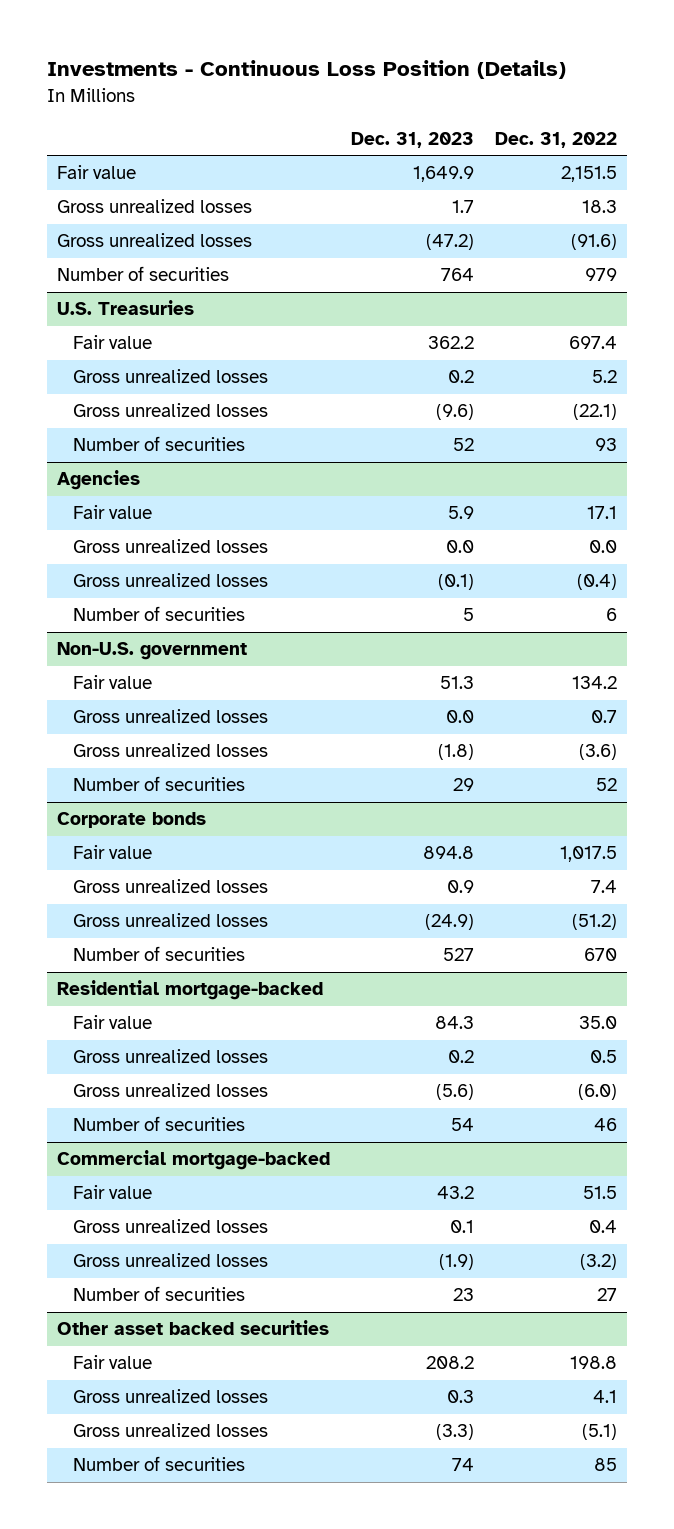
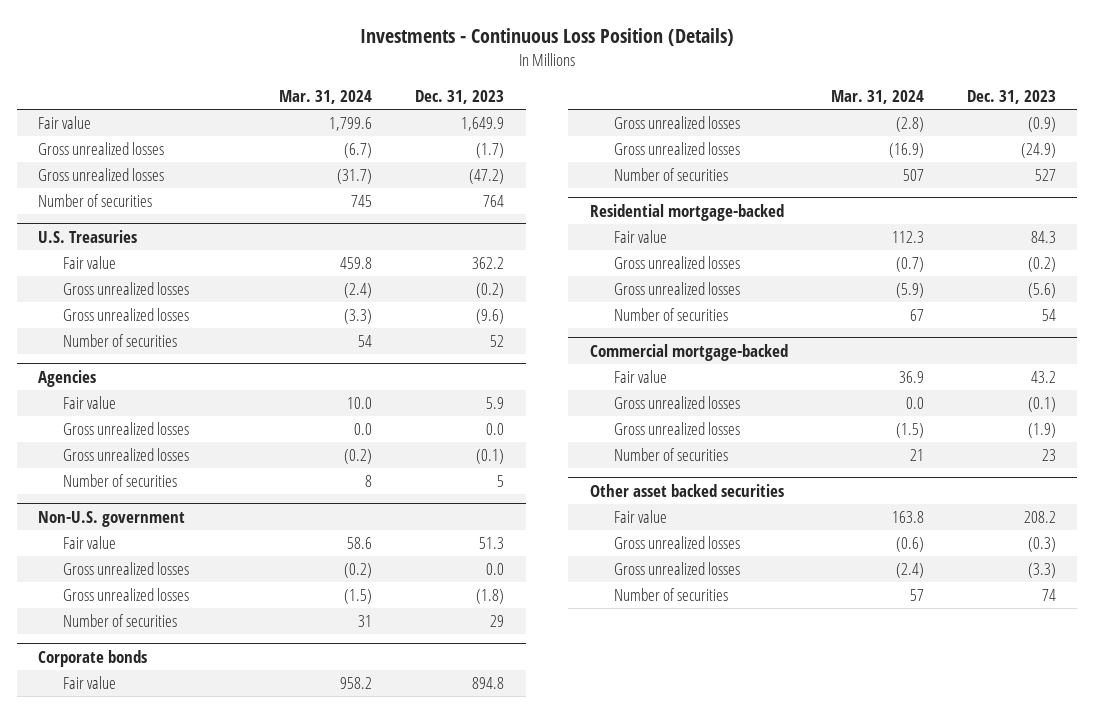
[494,131,617,148] Dec. 31, 2022 -> none
none -> [279,90,373,105] Mar. 31, 2024
[452,200,475,214] 1.7 -> [476,143,505,159] (1.7)
[448,370,475,384] 0.2 -> [476,283,505,299] (0.2)
[447,880,475,894] 0.9 -> [1027,117,1056,133] (0.9)
[448,1050,475,1064] 0.2 -> [1027,257,1056,273] (0.2)
[450,1220,475,1234] 0.1 -> [1027,397,1056,413] (0.1)
[447,1390,475,1404] 0.3 -> [1027,537,1056,553] (0.3)

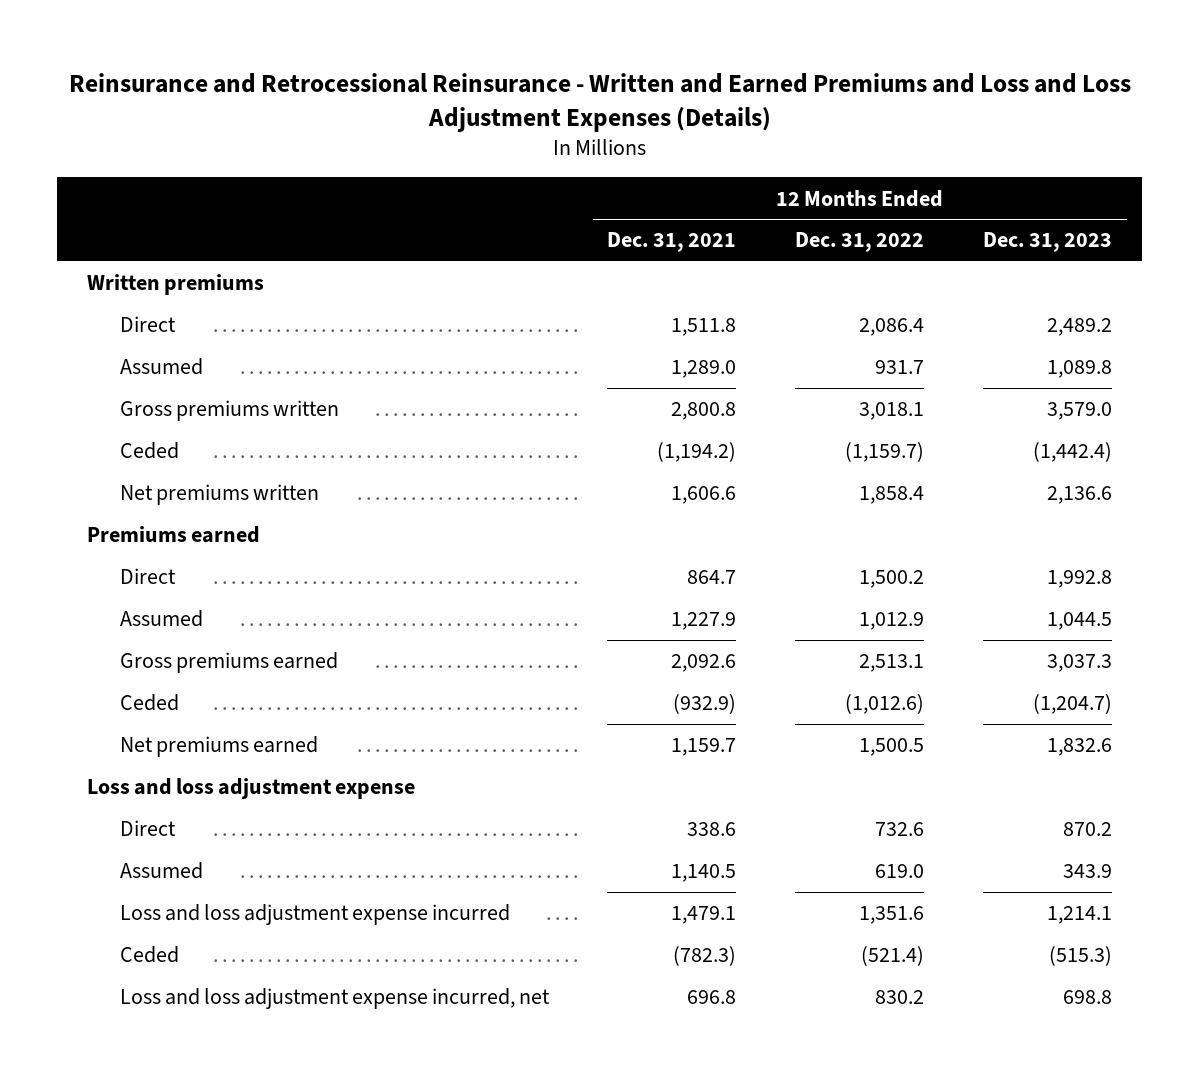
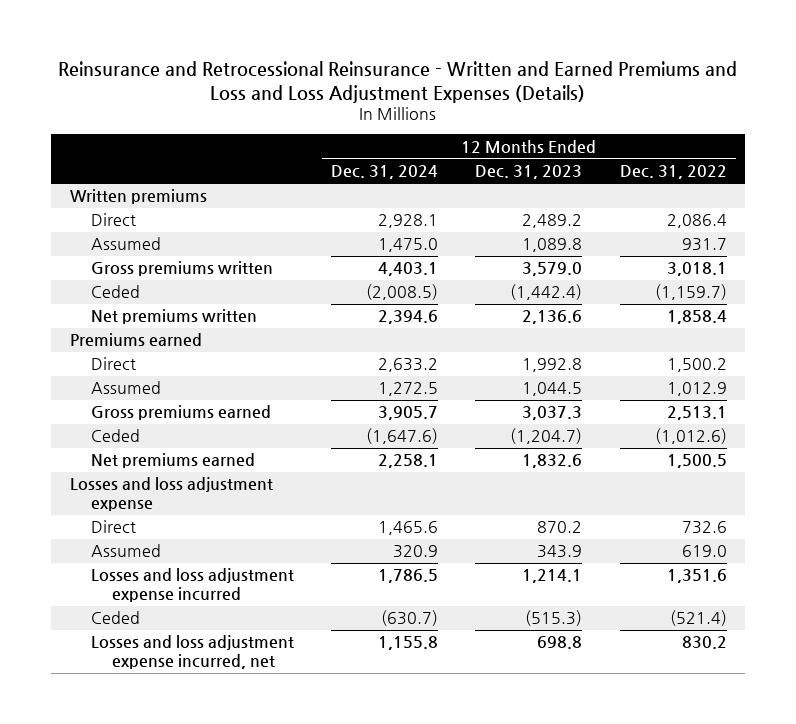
[607,232,737,253] Dec. 31, 2021 -> none
none -> [331,165,439,180] Dec. 31, 2024
[86,778,415,800] Loss and loss adjustment expense -> [69,477,273,512] Losses and loss adjustment expense
[119,904,510,926] Loss and loss adjustment expense incurred -> [90,568,294,603] Losses and loss adjustment expense incurred
[119,988,550,1010] Loss and loss adjustment expense incurred, net -> [90,635,294,670] Losses and loss adjustment expense incurred, net

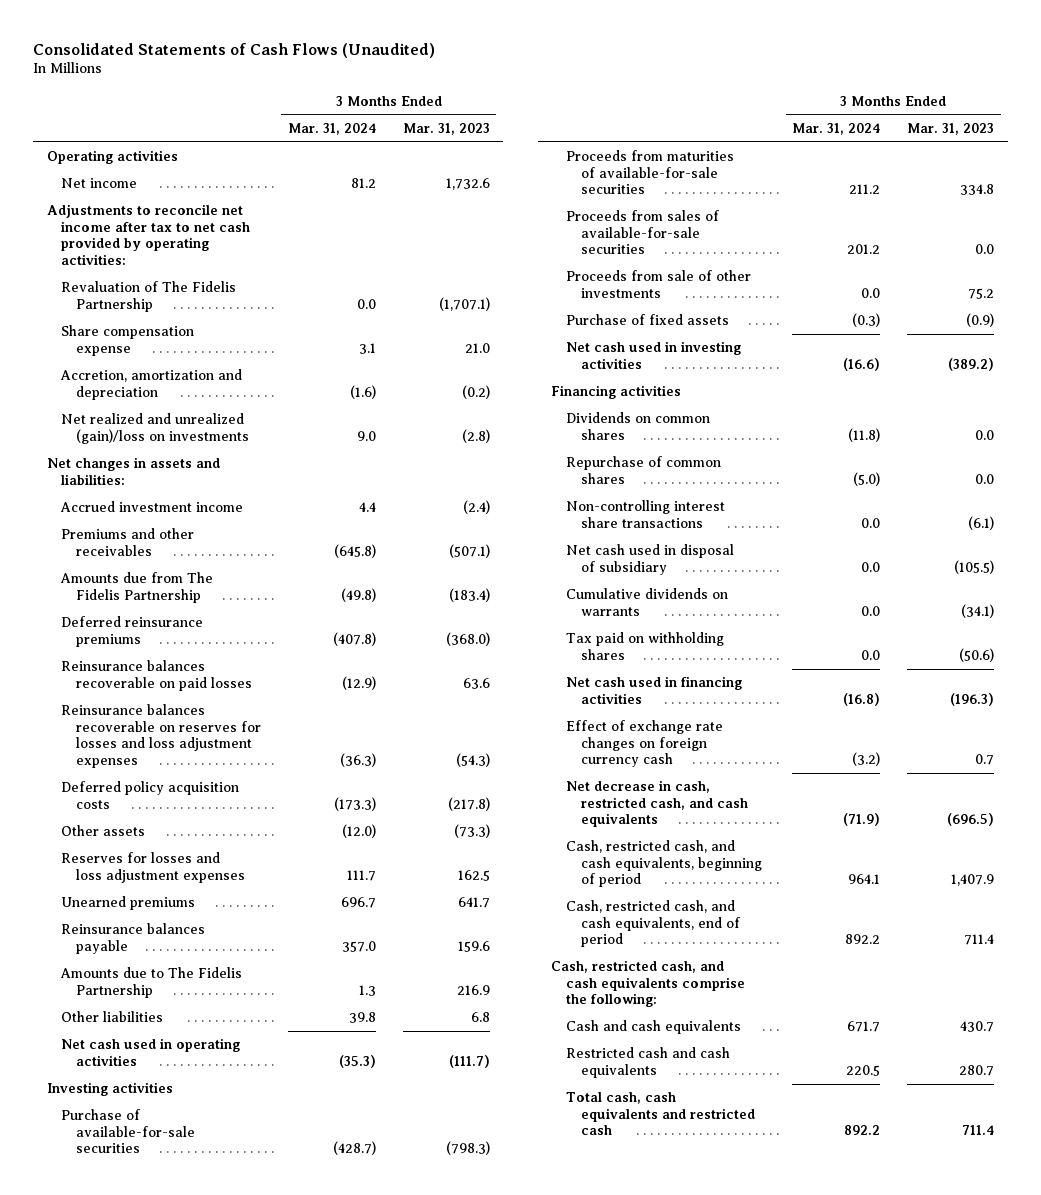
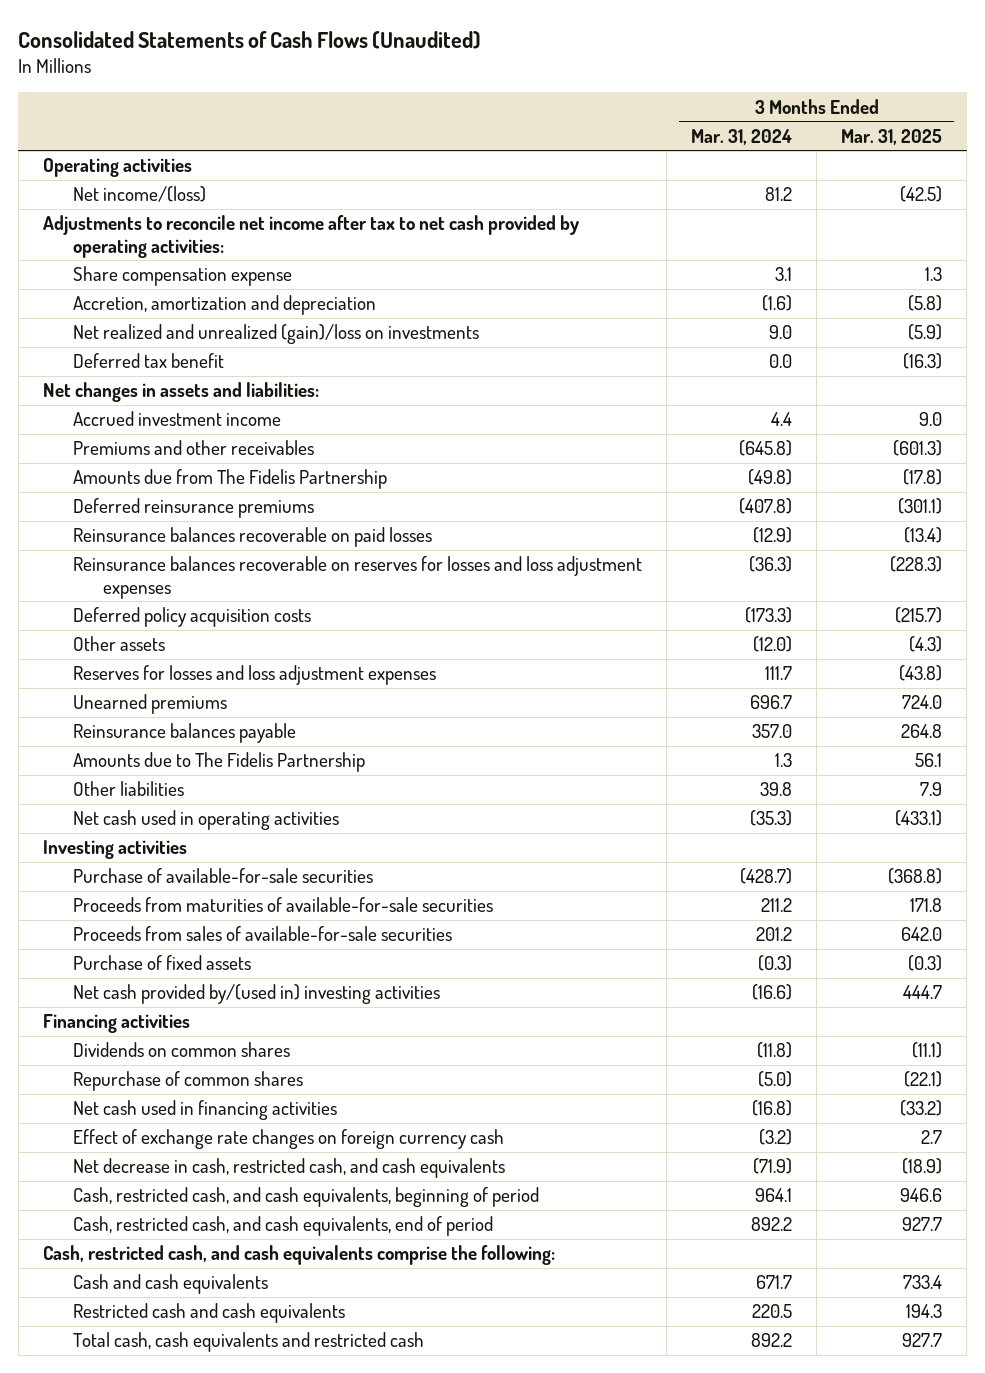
[402,122,490,135] Mar. 31, 2023 -> none
none -> [841,128,943,145] Mar. 31, 2025
[61,178,138,189] Net income -> [73,186,207,203] Net income/(loss)
[61,281,237,312] Revaluation of The Fidelis Partnership -> none
none -> [73,353,225,369] Deferred tax benefit
[565,270,751,298] Proceeds from sale of other investments -> none
[565,341,741,369] Net cash used in investing activities -> [73,984,441,1005] Net cash provided by/(used in) investing activities
[565,500,725,528] Non-controlling interest share transactions -> none
[565,544,734,575] Net cash used in disposal of subsidiary -> none
[565,588,728,616] Cumulative dividends on warrants -> none
[565,632,724,660] Tax paid on withholding shares -> none

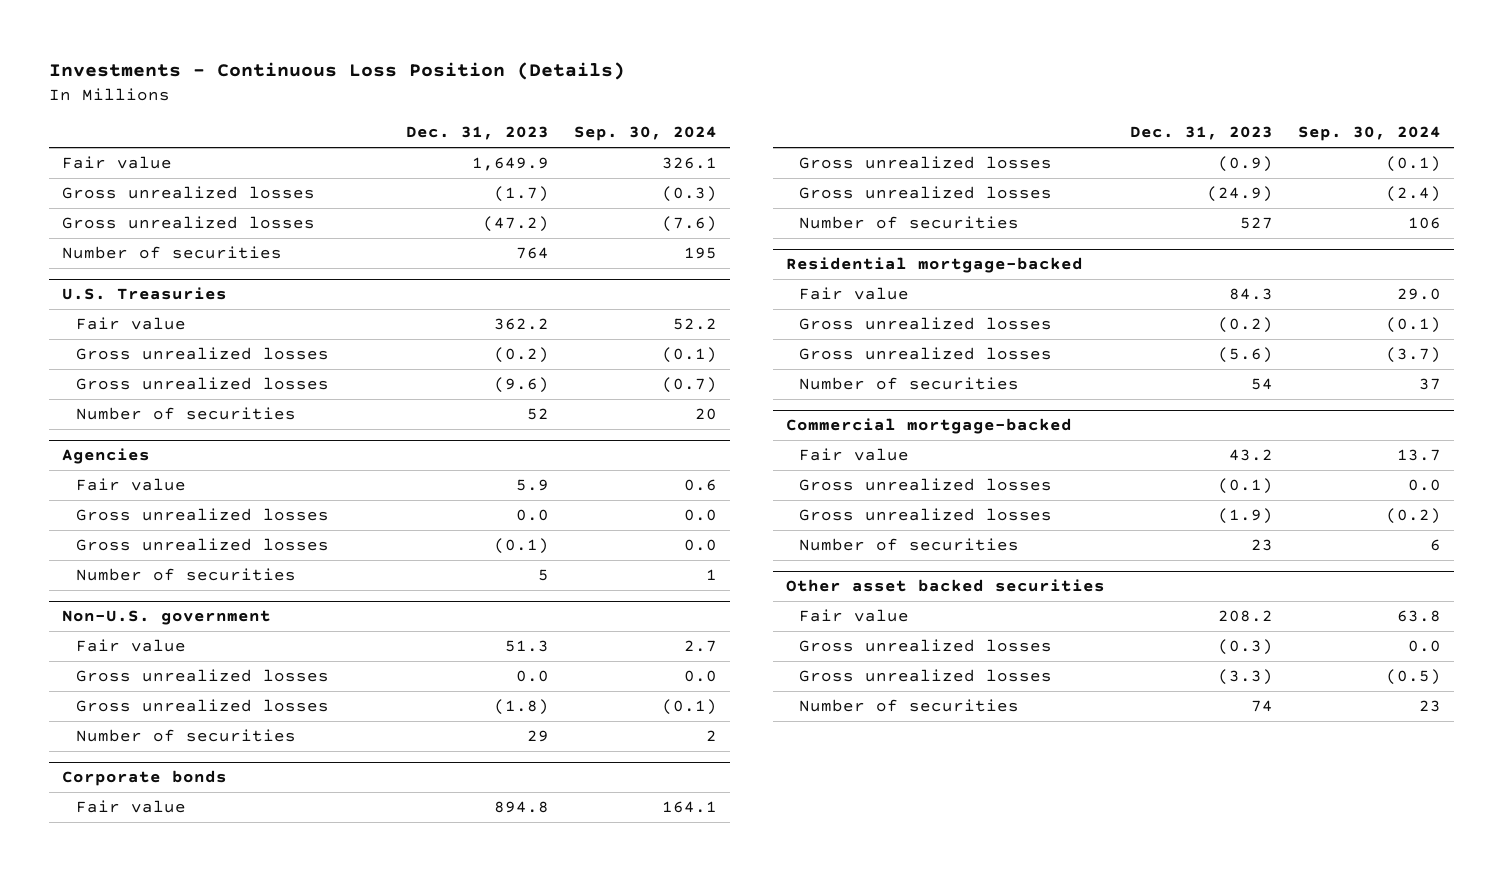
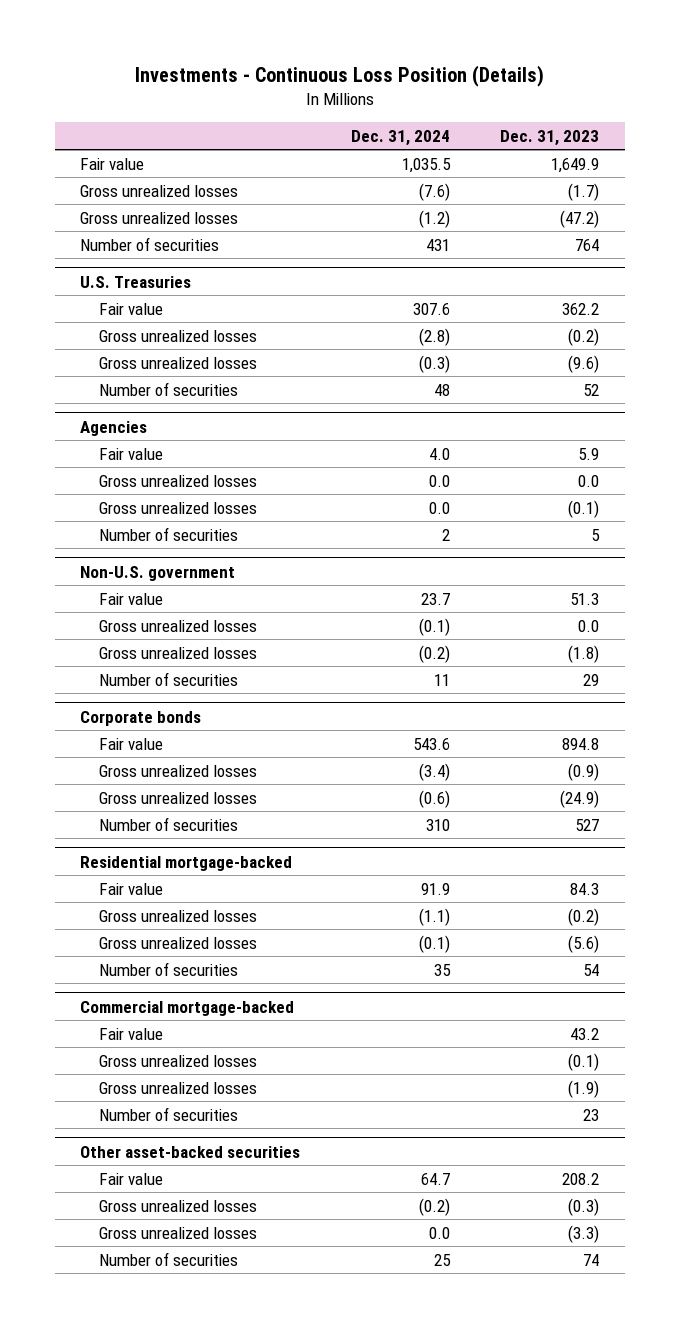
[574,126,718,142] Sep. 30, 2024 -> none
none -> [350,129,450,146] Dec. 31, 2024
[785,579,1105,593] Other asset backed securities -> [80,1145,301,1158] Other asset-backed securities

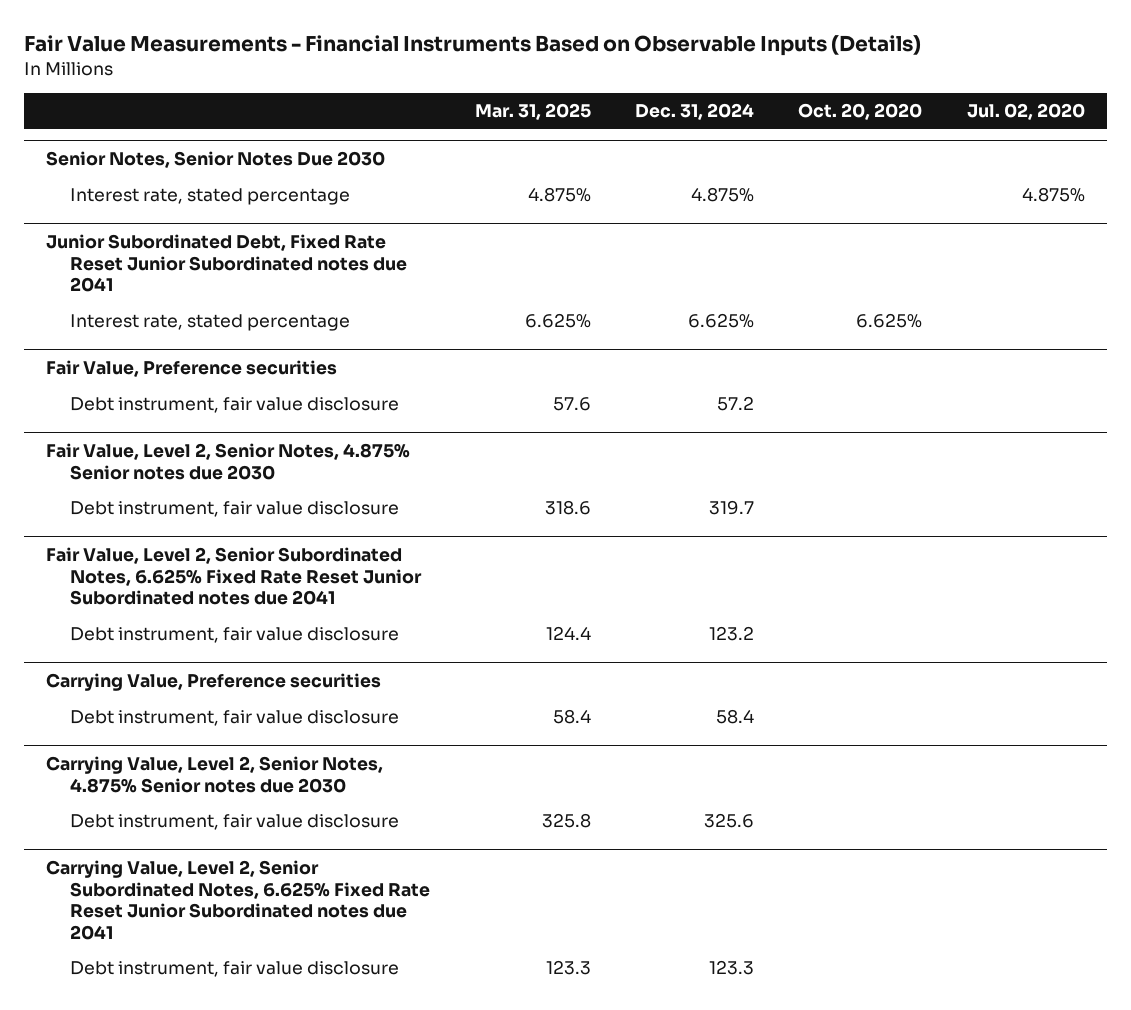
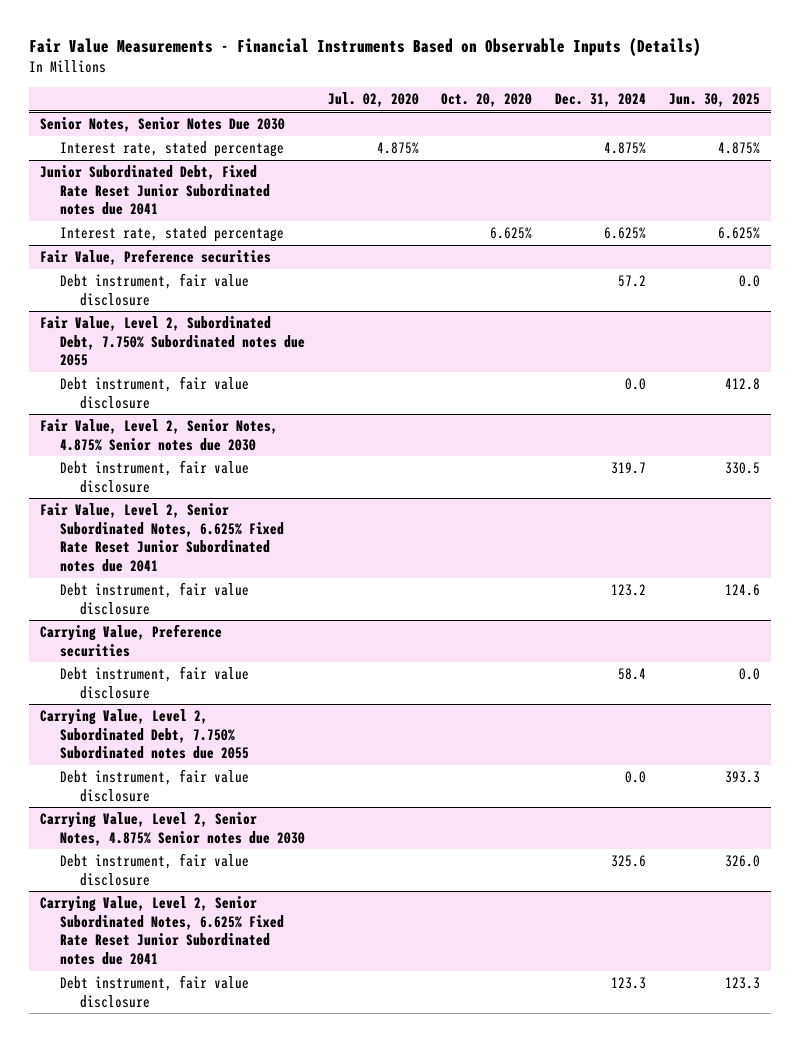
[474,103,591,121] Mar. 31, 2025 -> none
none -> [668,93,760,108] Jun. 30, 2025
none -> [40,316,306,367] Fair Value, Level 2, Subordinated Debt, 7.750% Subordinated notes due 2055
none -> [60,376,250,409] Debt instrument, fair value disclosure
none -> [40,709,250,760] Carrying Value, Level 2, Subordinated Debt, 7.750% Subordinated notes due 2055
none -> [60,769,250,802] Debt instrument, fair value disclosure

